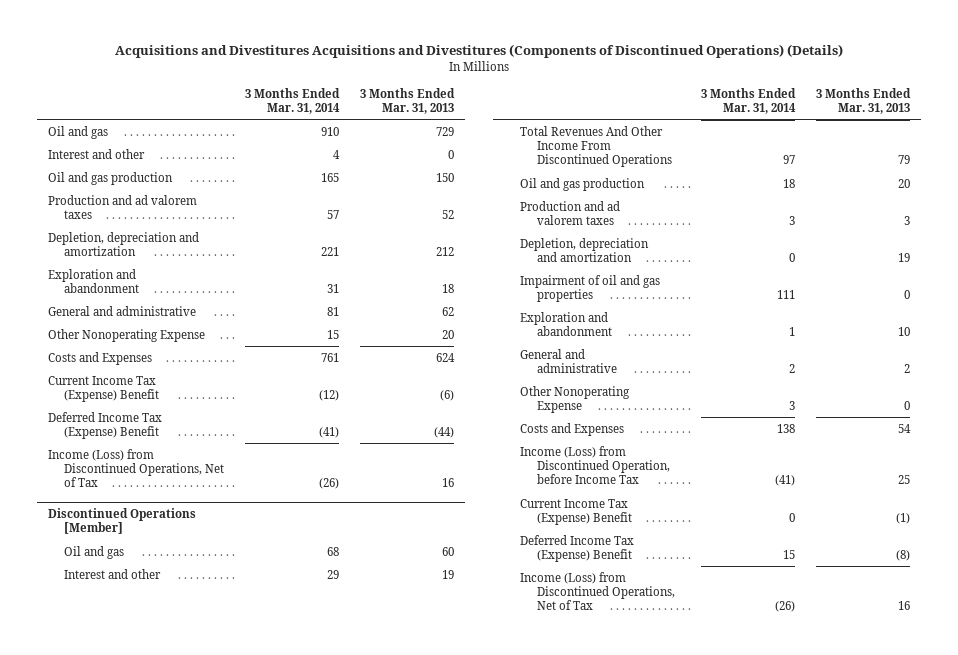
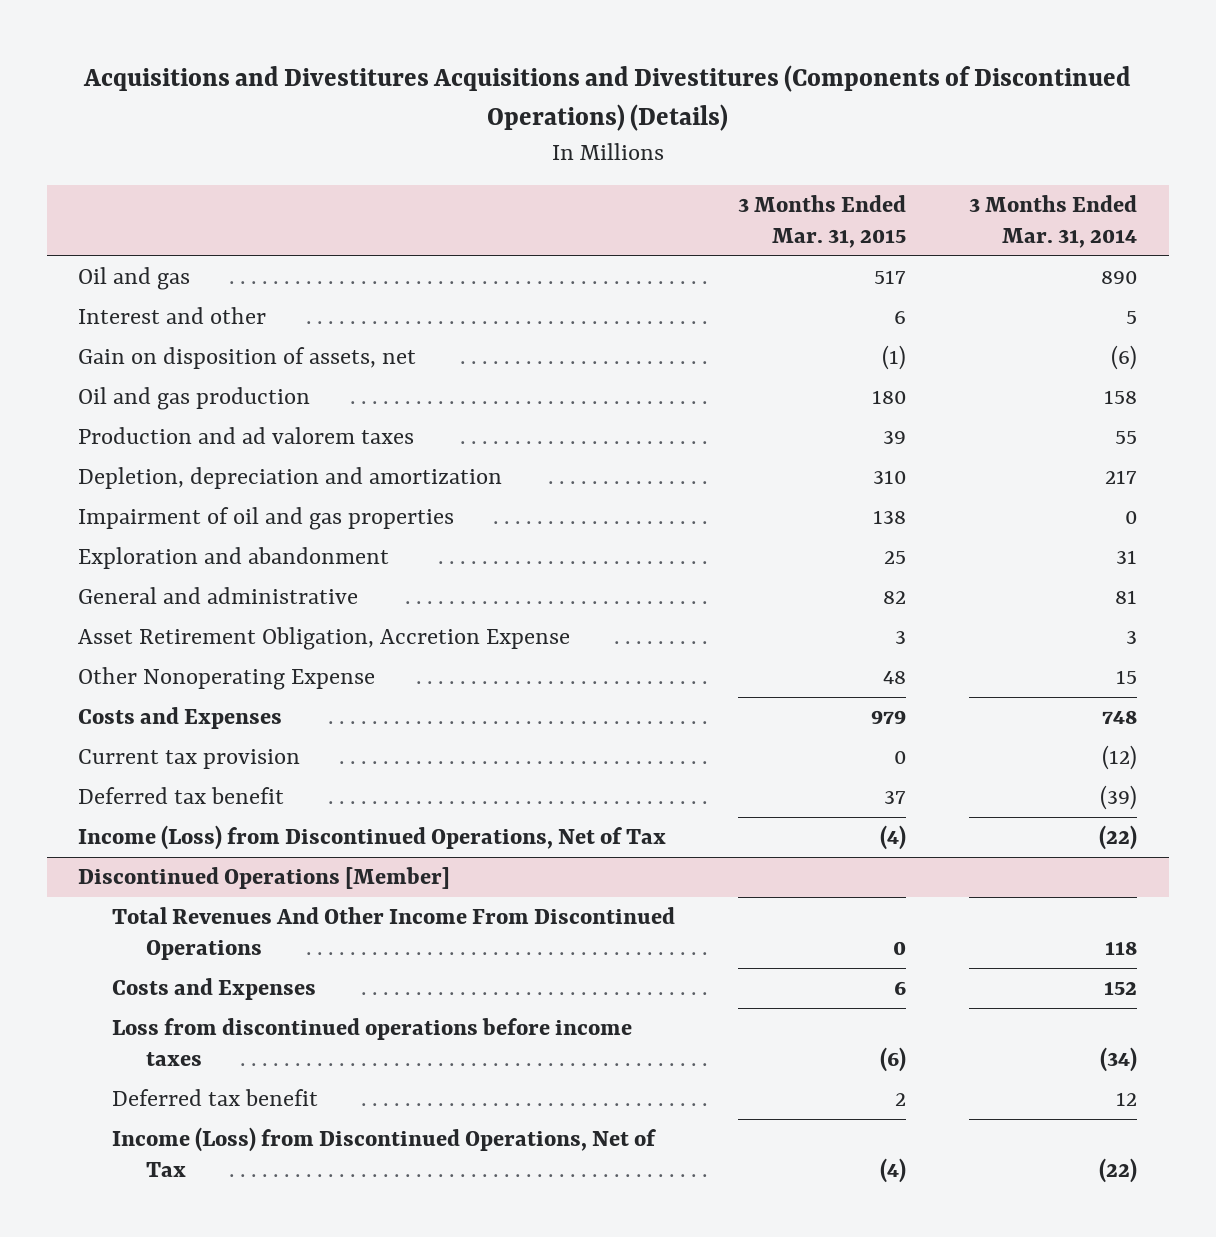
[360,87,456,115] 3 Months Ended Mar. 31, 2013 -> none
none -> [738,195,907,248] 3 Months Ended Mar. 31, 2015
[321,126,340,136] 910 -> [1101,271,1138,285] 890
[333,149,341,159] 4 -> [1126,311,1138,325] 5
none -> [78,347,417,370] Gain on disposition of assets, net
[321,172,340,182] 165 -> [1104,390,1138,405] 158
[327,210,340,220] 57 -> [1115,431,1138,445] 55
[321,247,340,257] 221 -> [1105,470,1138,485] 217
none -> [78,507,455,531] Impairment of oil and gas properties
none -> [78,627,571,651] Asset Retirement Obligation, Accretion Expense
[321,352,340,362] 761 -> [1102,710,1138,725] 748
[47,375,160,403] Current Income Tax (Expense) Benefit -> [78,749,301,770] Current tax provision
[47,411,162,440] Deferred Income Tax (Expense) Benefit -> [78,787,285,805] Deferred tax benefit
[319,427,340,439] (41) -> [1100,785,1138,811] (39)
[319,478,340,490] (26) -> [1099,825,1138,851] (22)
[64,545,125,559] Oil and gas -> none
[64,568,162,579] Interest and other -> none
[520,177,646,191] Oil and gas production -> none
[520,200,621,226] Production and ad valorem taxes -> none
[520,237,650,263] Depletion, depreciation and amortization -> none
[520,274,661,303] Impairment of oil and gas properties -> none
[520,311,612,337] Exploration and abandonment -> none
[520,348,617,374] General and administrative -> none
[520,385,631,414] Other Nonoperating Expense -> none
[520,498,632,526] Current Income Tax (Expense) Benefit -> none
[783,155,796,165] 97 -> [1105,940,1138,955] 118
[777,423,796,433] 138 -> [1104,982,1138,996] 152
[520,445,670,485] Income (Loss) from Discontinued Operation, before Income Tax -> [112,1018,633,1066] Loss from discontinued operations before income taxes
[775,475,796,487] (41) -> [1100,1046,1138,1072] (34)
[520,534,635,563] Deferred Income Tax (Expense) Benefit -> [112,1089,319,1107] Deferred tax benefit
[783,550,796,560] 15 -> [1116,1092,1138,1107] 12
[775,601,796,613] (26) -> [1099,1157,1138,1183] (22)

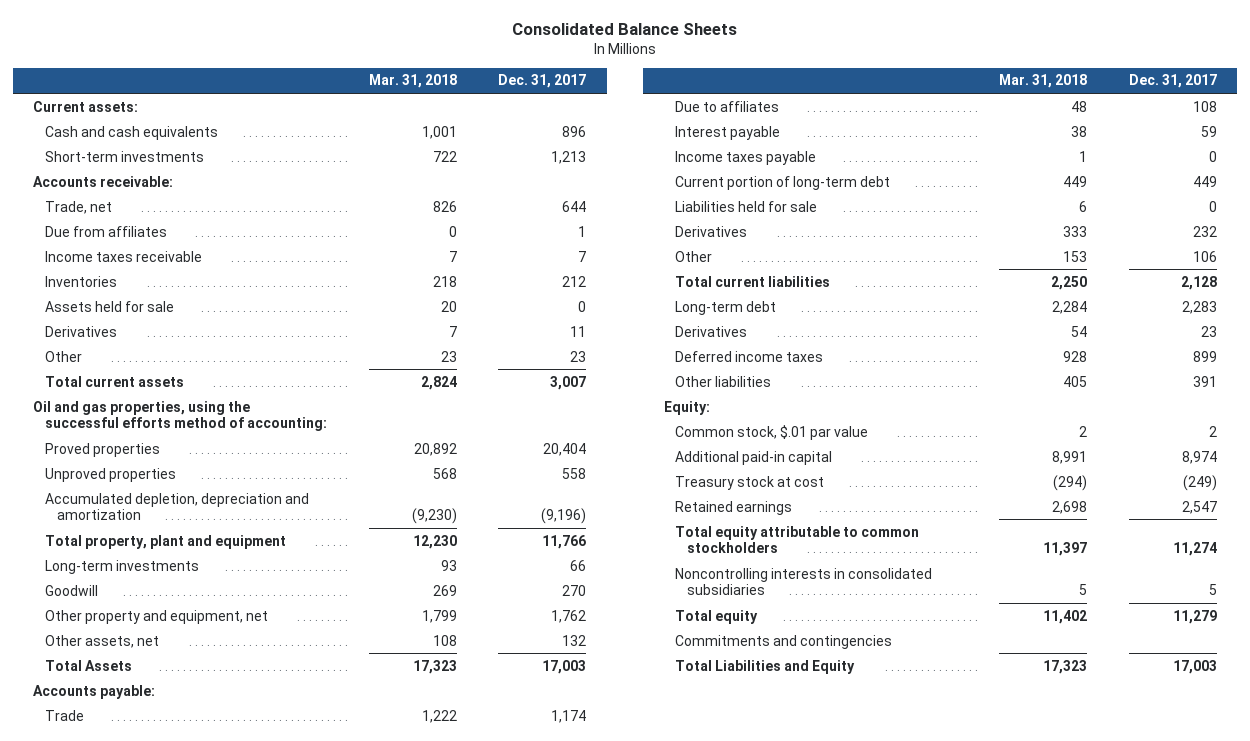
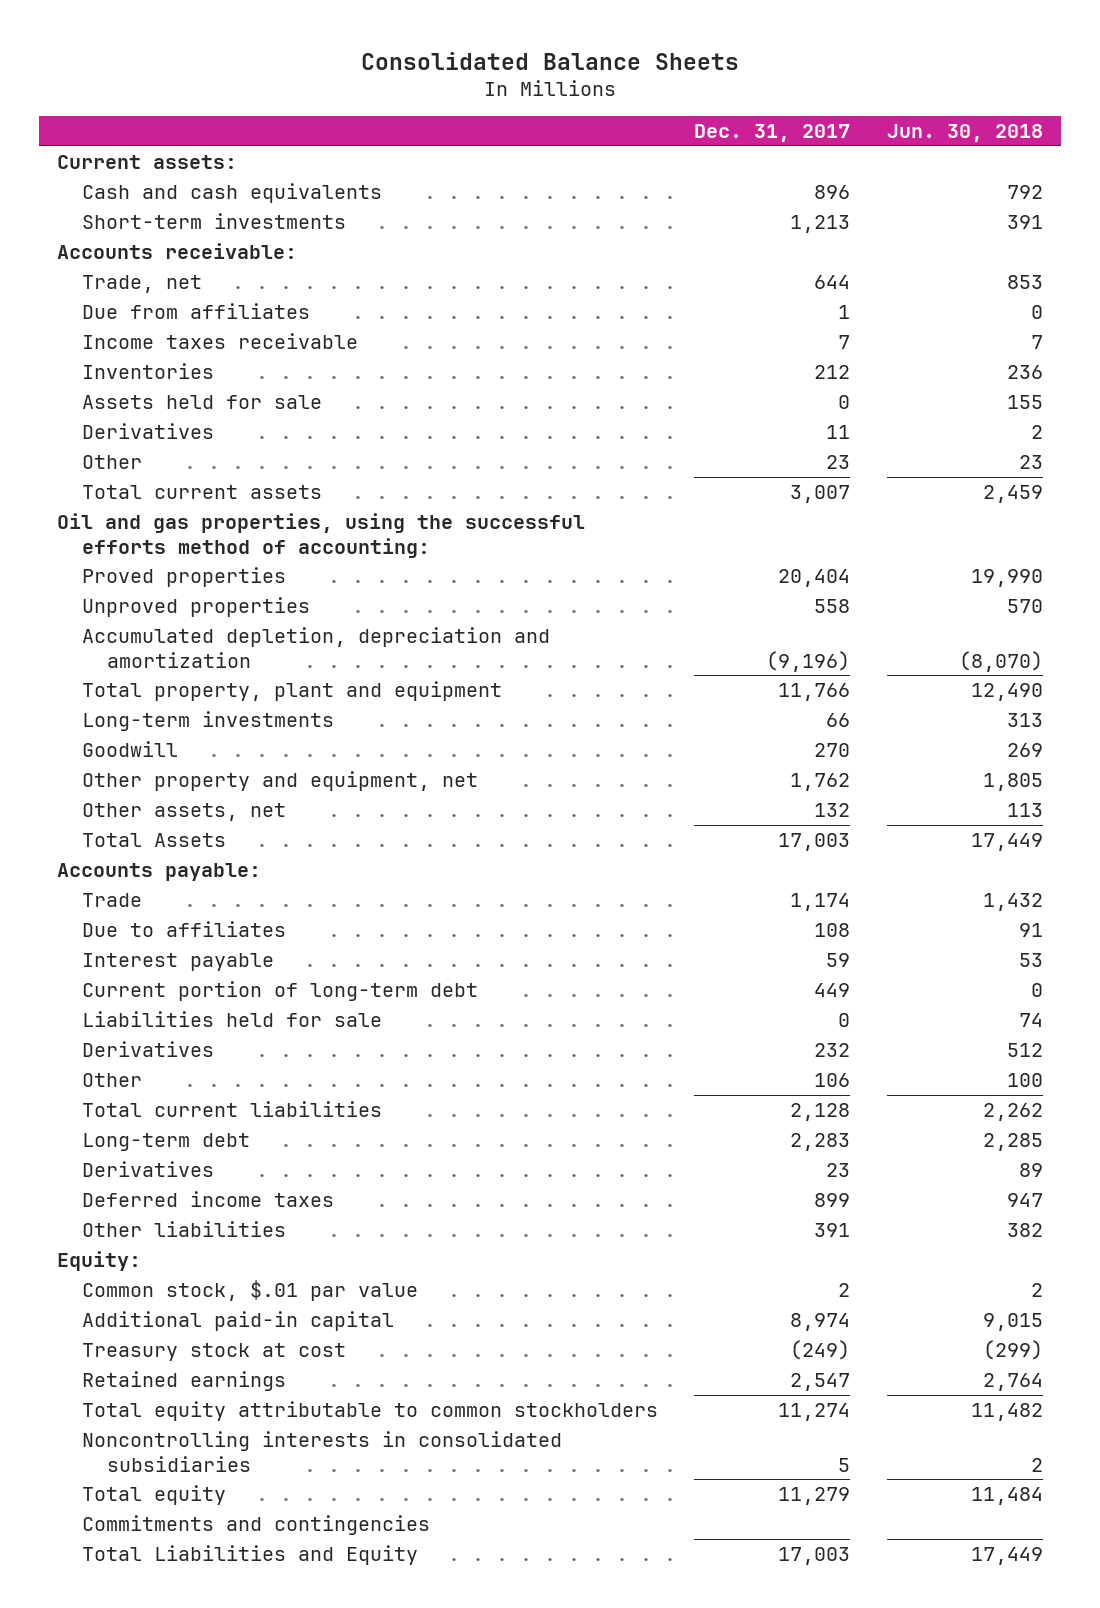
[368,74,457,89] Mar. 31, 2018 -> none
none -> [886,124,1043,143] Jun. 30, 2018
[675,150,817,165] Income taxes payable -> none

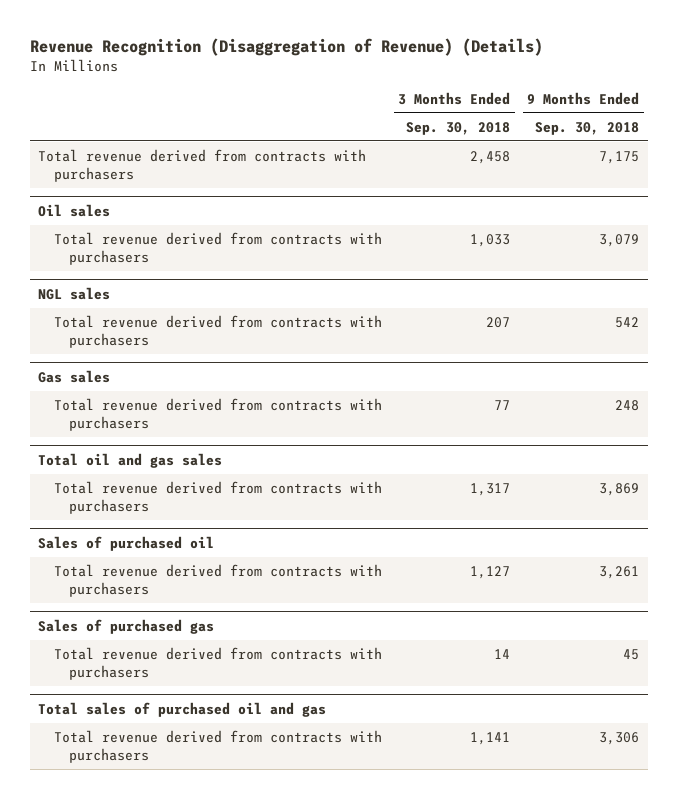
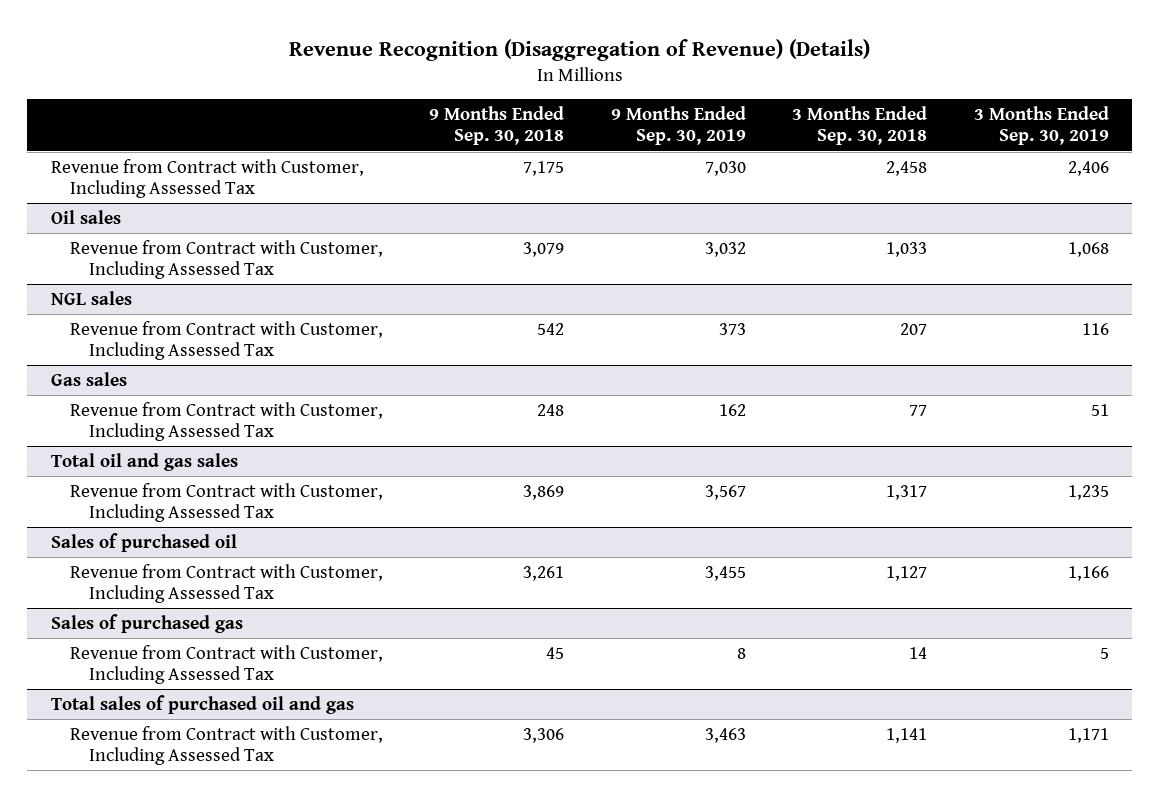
none -> [610,106,746,146] 9 Months Ended Sep. 30, 2019
none -> [973,106,1109,146] 3 Months Ended Sep. 30, 2019
[38,148,367,182] Total revenue derived from contracts with purchasers -> [50,158,364,198] Revenue from Contract with Customer, Including Assessed Tax
[53,231,382,265] Total revenue derived from contracts with purchasers -> [69,239,383,279] Revenue from Contract with Customer, Including Assessed Tax
[53,314,382,348] Total revenue derived from contracts with purchasers -> [69,320,383,360] Revenue from Contract with Customer, Including Assessed Tax
[53,397,382,431] Total revenue derived from contracts with purchasers -> [69,401,383,441] Revenue from Contract with Customer, Including Assessed Tax
[53,480,382,514] Total revenue derived from contracts with purchasers -> [69,482,383,522] Revenue from Contract with Customer, Including Assessed Tax
[53,563,382,597] Total revenue derived from contracts with purchasers -> [69,563,383,603] Revenue from Contract with Customer, Including Assessed Tax
[53,646,382,680] Total revenue derived from contracts with purchasers -> [69,644,383,684] Revenue from Contract with Customer, Including Assessed Tax
[53,729,382,763] Total revenue derived from contracts with purchasers -> [69,725,383,765] Revenue from Contract with Customer, Including Assessed Tax

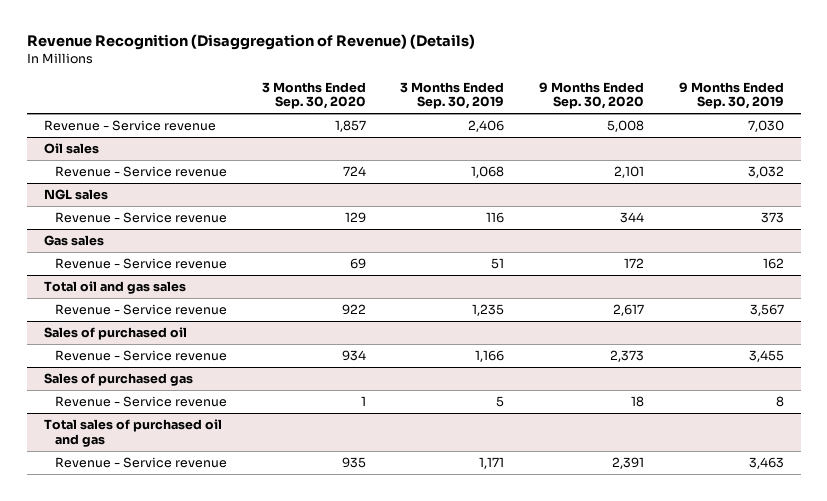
[429,106,565,146] 9 Months Ended Sep. 30, 2018 -> none
[792,106,928,146] 3 Months Ended Sep. 30, 2018 -> none
none -> [261,81,366,110] 3 Months Ended Sep. 30, 2020
none -> [538,81,644,110] 9 Months Ended Sep. 30, 2020
[50,158,364,198] Revenue from Contract with Customer, Including Assessed Tax -> [43,119,216,131] Revenue - Service revenue
[69,239,383,279] Revenue from Contract with Customer, Including Assessed Tax -> [54,165,227,177] Revenue - Service revenue
[69,320,383,360] Revenue from Contract with Customer, Including Assessed Tax -> [54,211,227,223] Revenue - Service revenue
[69,401,383,441] Revenue from Contract with Customer, Including Assessed Tax -> [54,257,227,269] Revenue - Service revenue
[69,482,383,522] Revenue from Contract with Customer, Including Assessed Tax -> [54,303,227,315] Revenue - Service revenue
[69,563,383,603] Revenue from Contract with Customer, Including Assessed Tax -> [54,349,227,361] Revenue - Service revenue
[69,644,383,684] Revenue from Contract with Customer, Including Assessed Tax -> [54,395,227,407] Revenue - Service revenue
[69,725,383,765] Revenue from Contract with Customer, Including Assessed Tax -> [54,456,227,468] Revenue - Service revenue

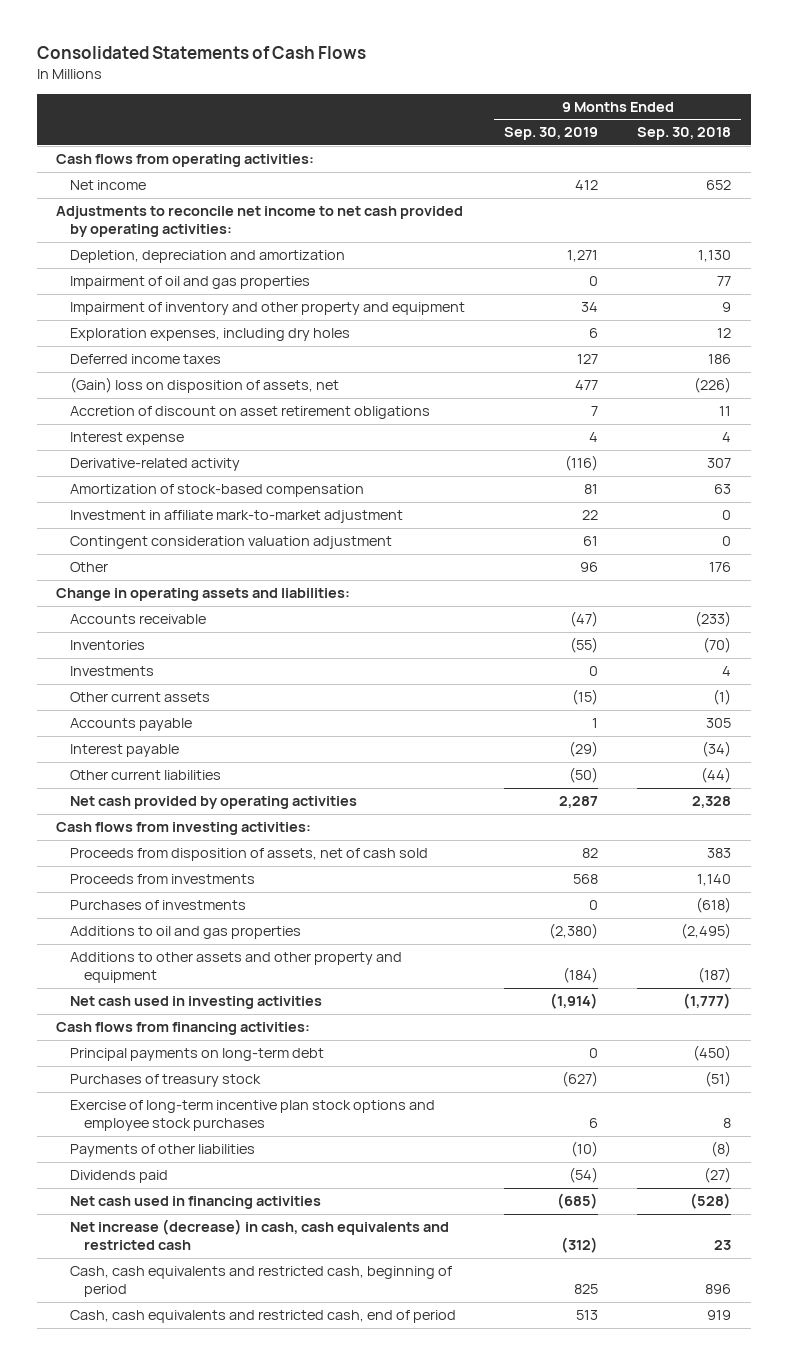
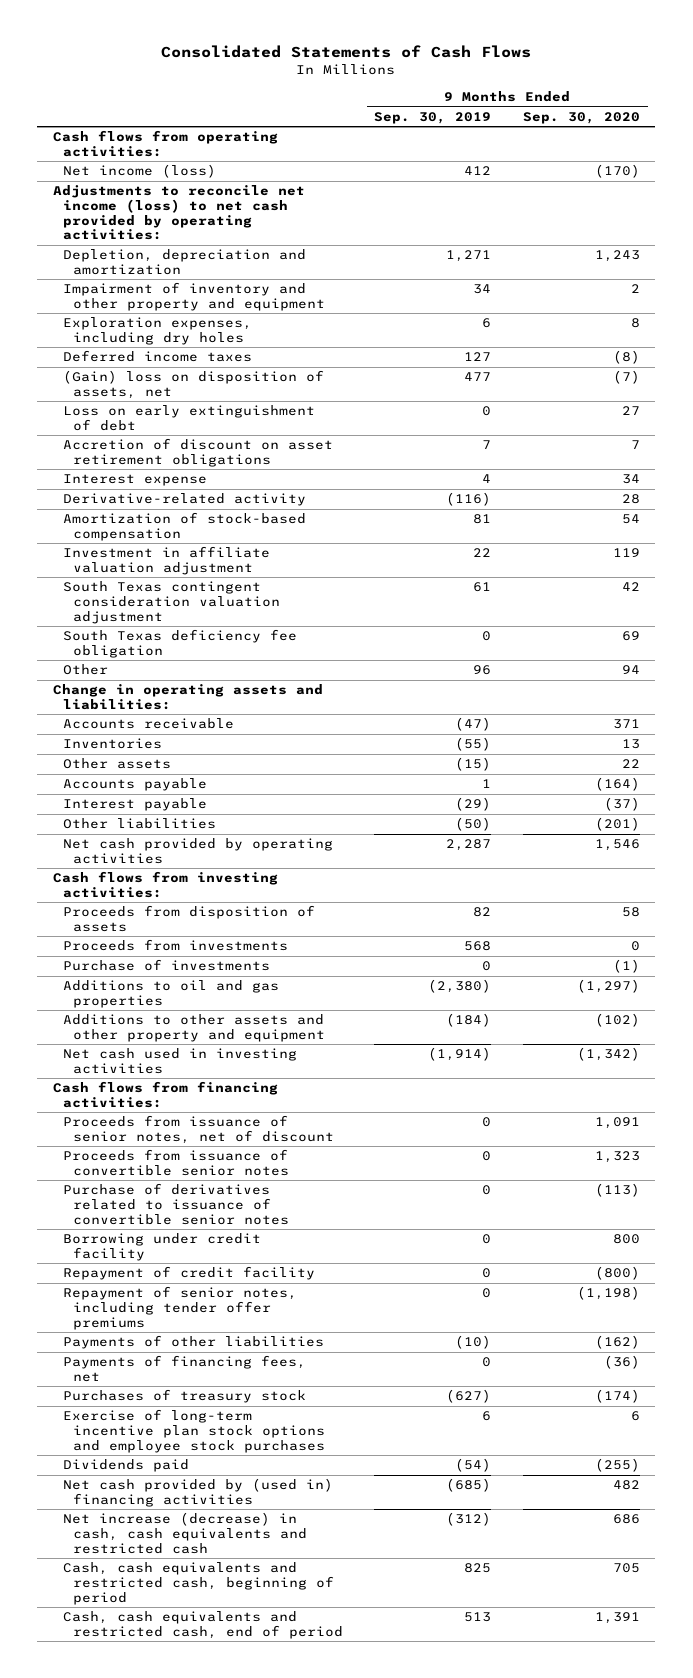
[637,127,732,141] Sep. 30, 2018 -> none
none -> [522,111,640,124] Sep. 30, 2020
[70,180,147,191] Net income -> [63,164,217,179] Net income (loss)
[56,206,464,238] Adjustments to reconcile net income to net cash provided by operating activities: -> [53,185,306,241] Adjustments to reconcile net income (loss) to net cash provided by operating activities:
[70,276,311,290] Impairment of oil and gas properties -> none
none -> [63,405,316,431] Loss on early extinguishment of debt
[70,510,404,524] Investment in affiliate mark-to-market adjustment -> [63,546,271,575] Investment in affiliate valuation adjustment
[70,536,393,550] Contingent consideration valuation adjustment -> [63,581,280,624] South Texas contingent consideration valuation adjustment
none -> [63,629,298,658] South Texas deficiency fee obligation
[70,666,155,677] Investments -> none
[70,692,211,703] Other current assets -> [63,758,172,770] Other assets
[70,770,222,781] Other current liabilities -> [63,818,217,830] Other liabilities
[70,848,429,862] Proceeds from disposition of assets, net of cash sold -> [63,905,316,932] Proceeds from disposition of assets
[70,900,247,911] Purchases of investments -> [63,959,271,972] Purchase of investments
none -> [63,1115,334,1144] Proceeds from issuance of senior notes, net of discount
none -> [63,1149,289,1176] Proceeds from issuance of convertible senior notes
none -> [63,1183,289,1225] Purchase of derivatives related to issuance of convertible senior notes
none -> [63,1233,262,1261] Borrowing under credit facility
none -> [63,1266,316,1281] Repayment of credit facility
[70,1048,325,1062] Principal payments on long-term debt -> [63,1286,298,1330] Repayment of senior notes, including tender offer premiums
[70,1144,256,1158] Payments of other liabilities -> [63,1335,325,1350] Payments of other liabilities
none -> [63,1355,307,1382] Payments of financing fees, net
[70,1196,322,1210] Net cash used in financing activities -> [63,1478,334,1507] Net cash provided by (used in) financing activities

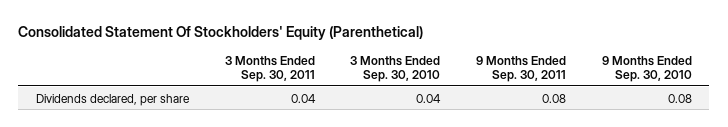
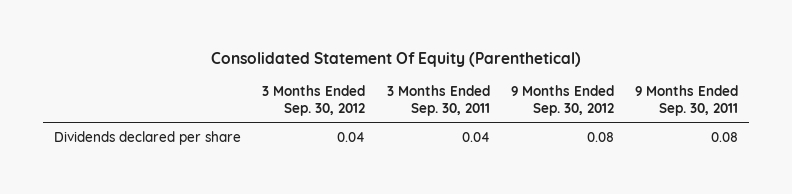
[18,26,424,41] Consolidated Statement Of Stockholders' Equity (Parenthetical) -> [211,52,582,68] Consolidated Statement Of Equity (Parenthetical)
[350,55,441,82] 3 Months Ended Sep. 30, 2010 -> none
[601,55,692,82] 9 Months Ended Sep. 30, 2010 -> none
none -> [262,85,366,117] 3 Months Ended Sep. 30, 2012
none -> [510,85,614,117] 9 Months Ended Sep. 30, 2012
[36,93,191,106] Dividends declared, per share -> [53,130,241,145] Dividends declared per share

